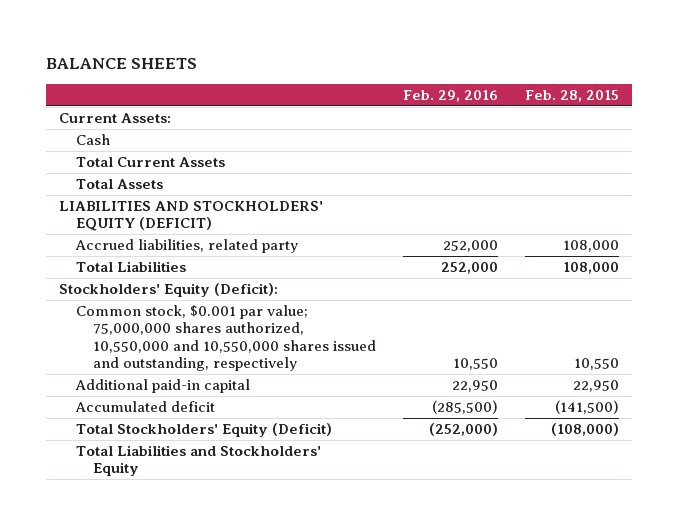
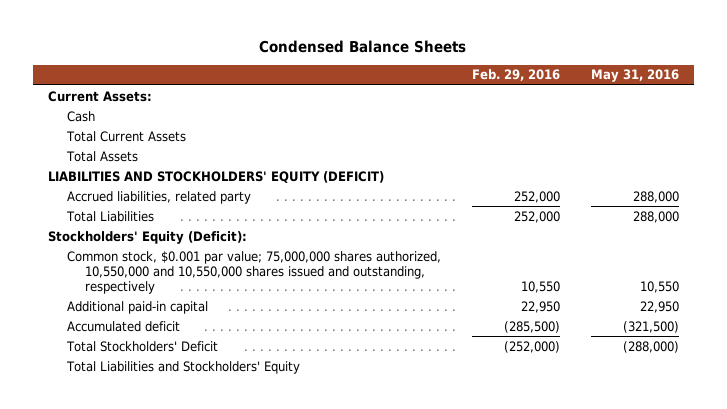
[45,57,197,69] BALANCE SHEETS -> [259,40,467,54] Condensed Balance Sheets
[524,89,619,102] Feb. 28, 2015 -> none
none -> [590,69,679,83] May 31, 2016
[75,423,332,438] Total Stockholders' Equity (Deficit) -> [65,340,218,352] Total Stockholders' Deficit

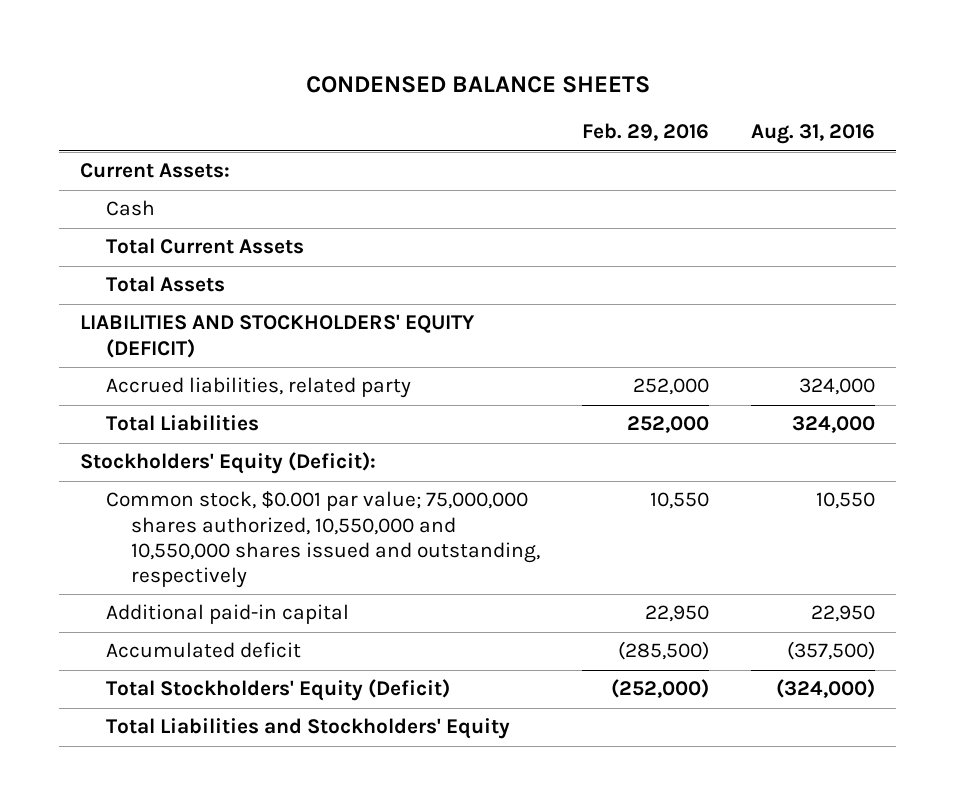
[259,40,467,54] Condensed Balance Sheets -> [305,75,650,93] CONDENSED BALANCE SHEETS
[590,69,679,83] May 31, 2016 -> none
none -> [750,124,875,145] Aug. 31, 2016
[65,340,218,352] Total Stockholders' Deficit -> [105,679,450,702] Total Stockholders' Equity (Deficit)

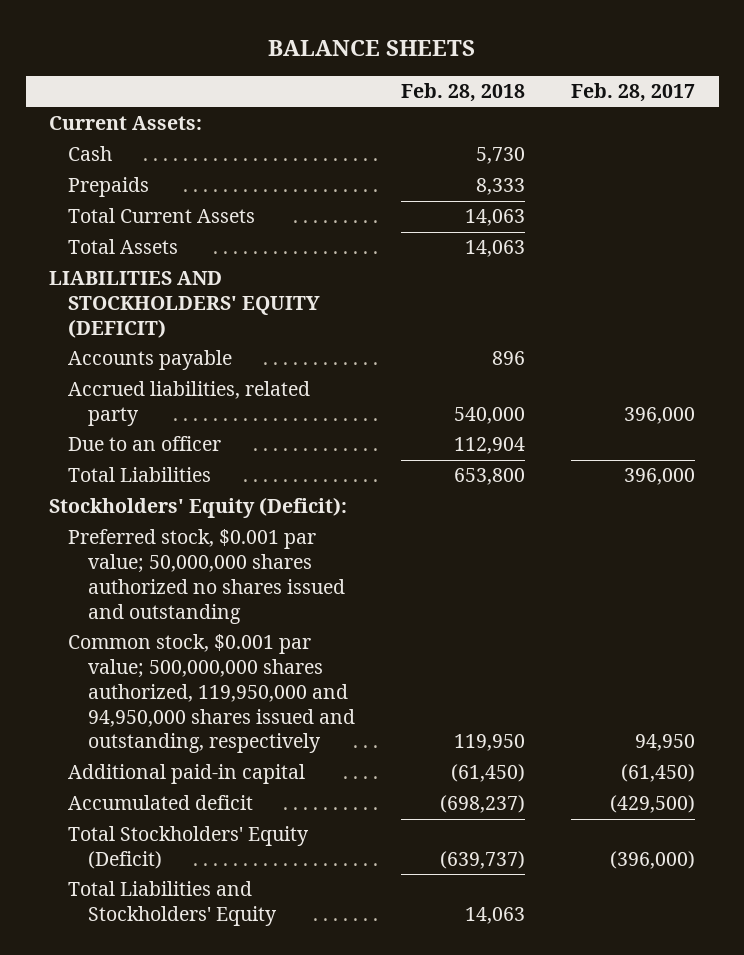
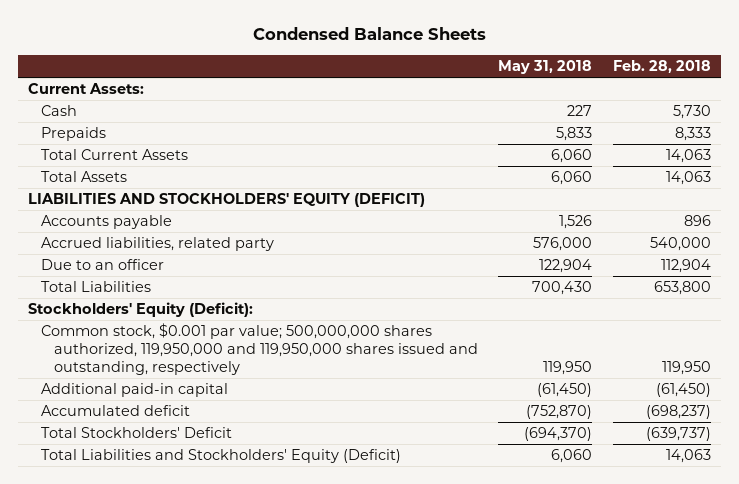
[268,40,476,57] BALANCE SHEETS -> [252,27,486,41] Condensed Balance Sheets
[571,83,696,103] Feb. 28, 2017 -> none
none -> [498,60,593,75] May 31, 2018
[68,529,345,624] Preferred stock, $0.001 par value; 50,000,000 shares authorized no shares issued and outstanding -> none
[68,634,355,754] Common stock, $0.001 par value; 500,000,000 shares authorized, 119,950,000 and 94,950,000 shares issued and outstanding, respectively -> [40,323,478,375] Common stock, $0.001 par value; 500,000,000 shares authorized, 119,950,000 and 119,950,000 shares issued and outstanding, respectively
[68,826,310,870] Total Stockholders' Equity (Deficit) -> [40,427,232,439] Total Stockholders' Deficit
[68,881,277,927] Total Liabilities and Stockholders' Equity -> [40,449,401,464] Total Liabilities and Stockholders' Equity (Deficit)

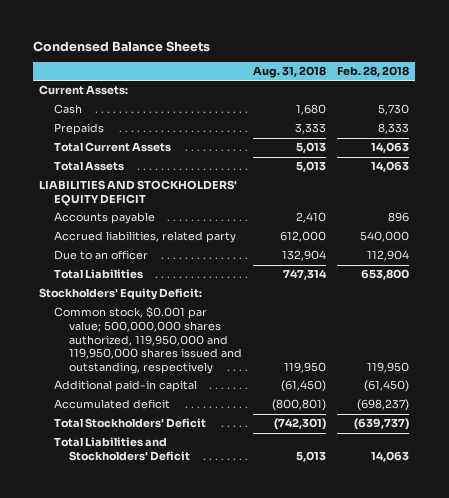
[498,60,593,75] May 31, 2018 -> none
none -> [253,66,327,79] Aug. 31, 2018
[28,193,426,208] LIABILITIES AND STOCKHOLDERS' EQUITY (DEFICIT) -> [39,180,238,207] LIABILITIES AND STOCKHOLDERS' EQUITY DEFICIT
[28,302,254,318] Stockholders' Equity (Deficit): -> [39,288,203,301] Stockholders' Equity Deficit:
[40,449,401,464] Total Liabilities and Stockholders' Equity (Deficit) -> [54,437,190,462] Total Liabilities and Stockholders' Deficit

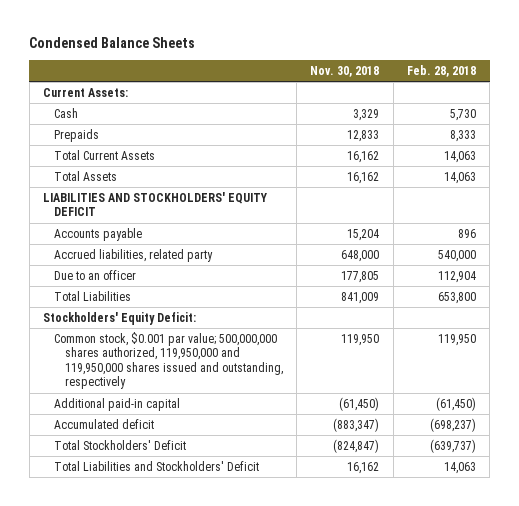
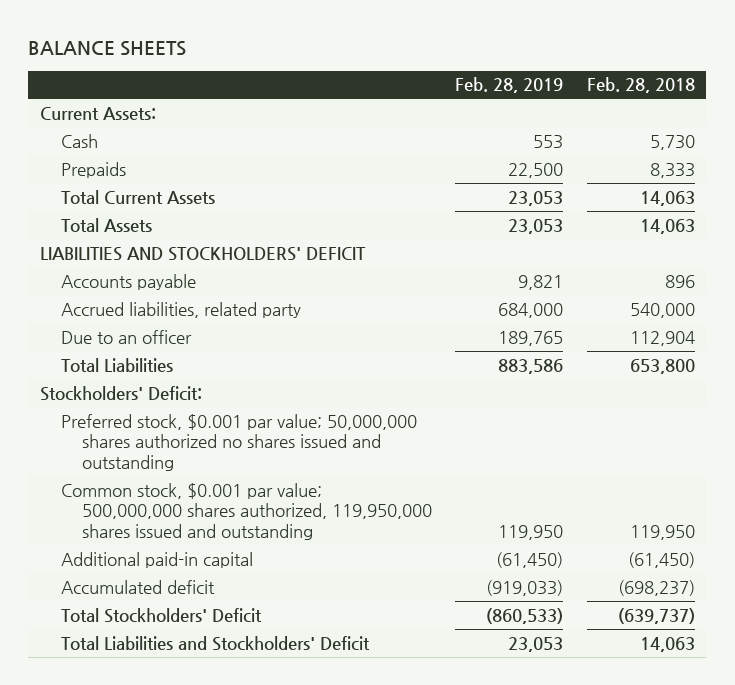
[29,36,196,48] Condensed Balance Sheets -> [28,41,187,57] BALANCE SHEETS
[310,65,380,77] Nov. 30, 2018 -> none
none -> [455,77,564,94] Feb. 28, 2019
[42,191,267,217] LIABILITIES AND STOCKHOLDERS' EQUITY DEFICIT -> [40,246,367,261] LIABILITIES AND STOCKHOLDERS' DEFICIT
[42,311,196,325] Stockholders' Equity Deficit: -> [40,385,203,401] Stockholders' Deficit:
none -> [60,413,417,471] Preferred stock, $0.001 par value; 50,000,000 shares authorized no shares issued and outstanding
[53,331,283,390] Common stock, $0.001 par value; 500,000,000 shares authorized, 119,950,000 and 119,950,000 shares issued and outstanding, respectively -> [60,482,432,540] Common stock, $0.001 par value; 500,000,000 shares authorized, 119,950,000 shares issued and outstanding

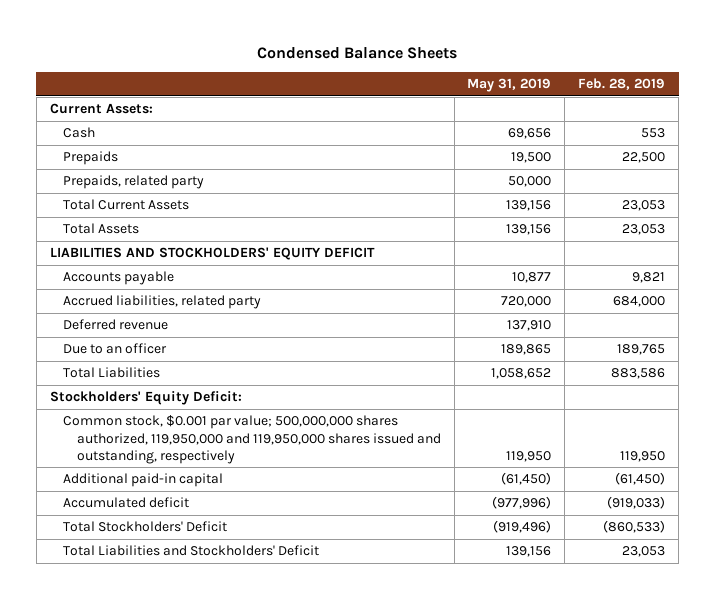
[28,41,187,57] BALANCE SHEETS -> [257,47,458,60] Condensed Balance Sheets
[586,77,695,94] Feb. 28, 2018 -> none
none -> [467,78,552,93] May 31, 2019
none -> [63,175,205,190] Prepaids, related party
[40,246,367,261] LIABILITIES AND STOCKHOLDERS' DEFICIT -> [49,247,375,261] LIABILITIES AND STOCKHOLDERS' EQUITY DEFICIT
none -> [63,319,169,331] Deferred revenue
[60,413,417,471] Preferred stock, $0.001 par value; 50,000,000 shares authorized no shares issued and outstanding -> none
[40,385,203,401] Stockholders' Deficit: -> [49,391,242,406] Stockholders' Equity Deficit:
[60,482,432,540] Common stock, $0.001 par value; 500,000,000 shares authorized, 119,950,000 shares issued and outstanding -> [63,415,441,464] Common stock, $0.001 par value; 500,000,000 shares authorized, 119,950,000 and 119,950,000 shares issued and outstanding, respectively

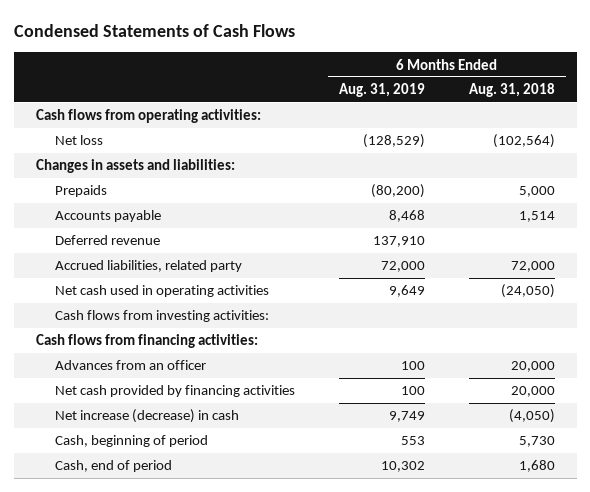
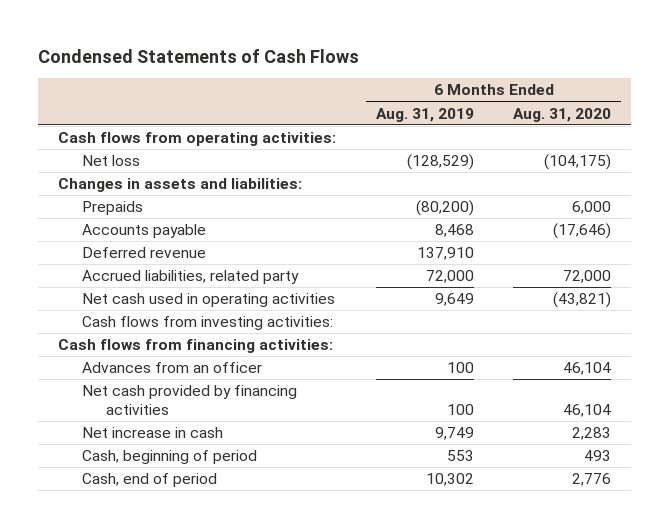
[468,83,555,98] Aug. 31, 2018 -> none
none -> [513,107,612,122] Aug. 31, 2020
[54,409,239,424] Net increase (decrease) in cash -> [82,427,224,439] Net increase in cash

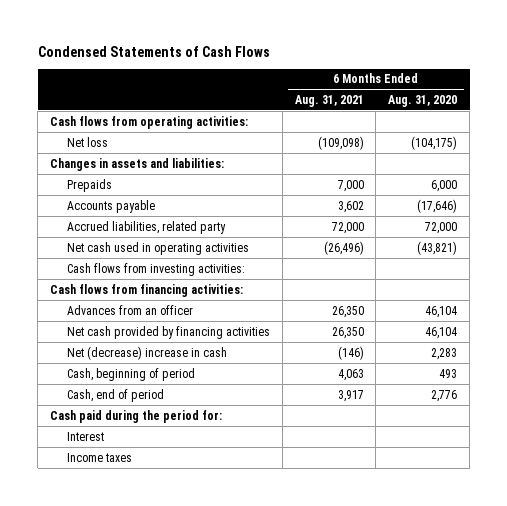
[375,107,474,122] Aug. 31, 2019 -> none
none -> [294,94,364,107] Aug. 31, 2021
[82,247,207,259] Deferred revenue -> none
[82,427,224,439] Net increase in cash -> [66,345,227,360] Net (decrease) increase in cash
none -> [50,409,223,423] Cash paid during the period for:
none -> [66,431,104,441] Interest
none -> [66,452,132,462] Income taxes

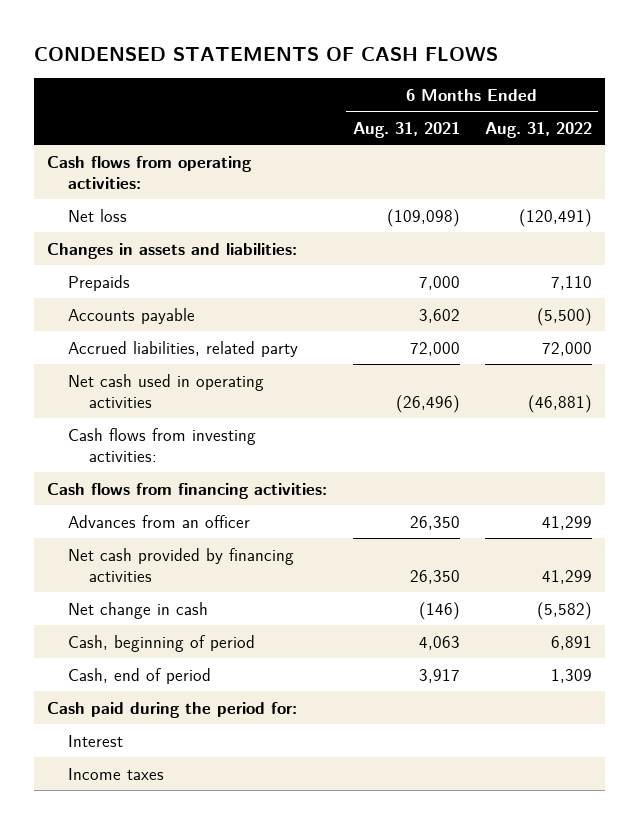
[37,45,270,57] Condensed Statements of Cash Flows -> [34,47,499,62] CONDENSED STATEMENTS OF CASH FLOWS
[388,94,458,107] Aug. 31, 2020 -> none
none -> [485,121,593,138] Aug. 31, 2022
[66,345,227,360] Net (decrease) increase in cash -> [68,601,209,619] Net change in cash

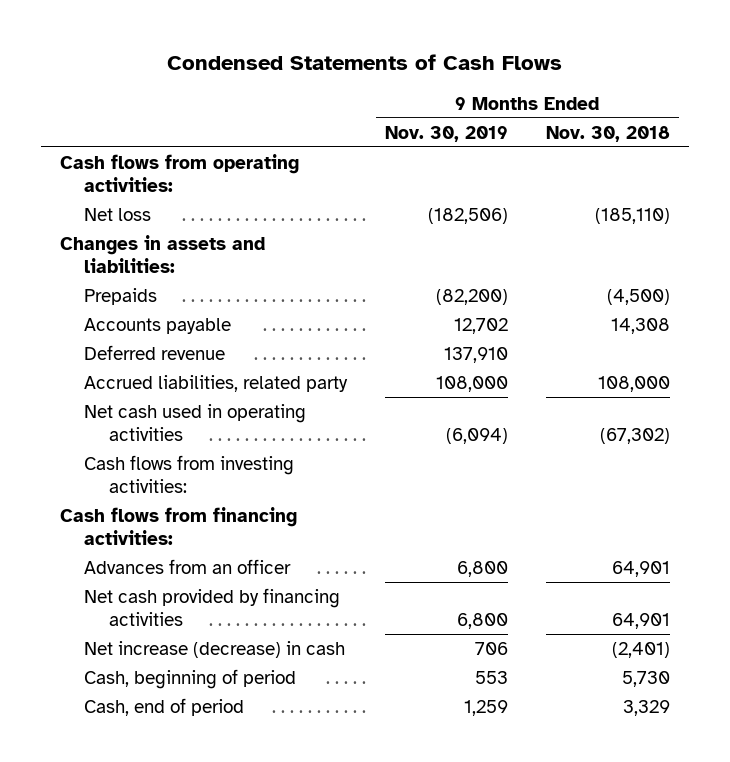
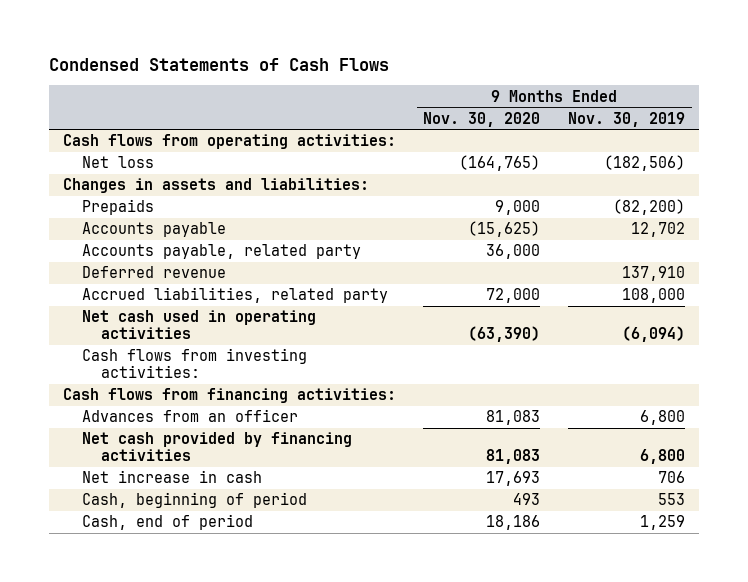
[545,125,670,142] Nov. 30, 2018 -> none
none -> [423,111,541,127] Nov. 30, 2020
none -> [82,244,362,260] Accounts payable, related party
[84,640,346,658] Net increase (decrease) in cash -> [82,470,263,484] Net increase in cash

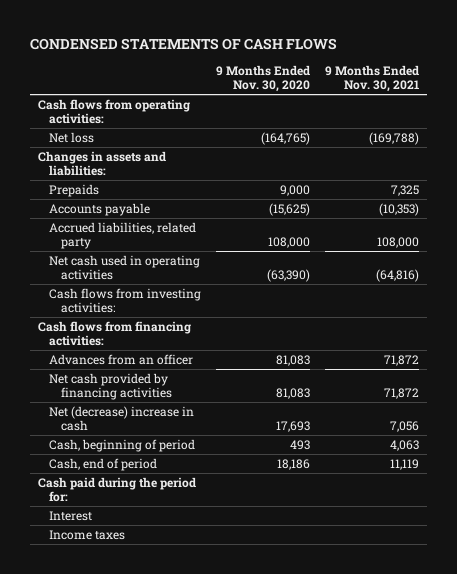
[48,58,389,72] Condensed Statements of Cash Flows -> [30,37,338,50] CONDENSED STATEMENTS OF CASH FLOWS
[568,111,686,127] Nov. 30, 2019 -> none
none -> [325,64,420,93] 9 Months Ended Nov. 30, 2021
[82,244,362,260] Accounts payable, related party -> none
[82,266,227,279] Deferred revenue -> none
[486,288,541,304] 72,000 -> [268,237,311,249] 108,000
[82,470,263,484] Net increase in cash -> [49,405,195,432] Net (decrease) increase in cash
none -> [37,476,196,503] Cash paid during the period for:
none -> [49,510,93,521] Interest
none -> [49,529,126,540] Income taxes

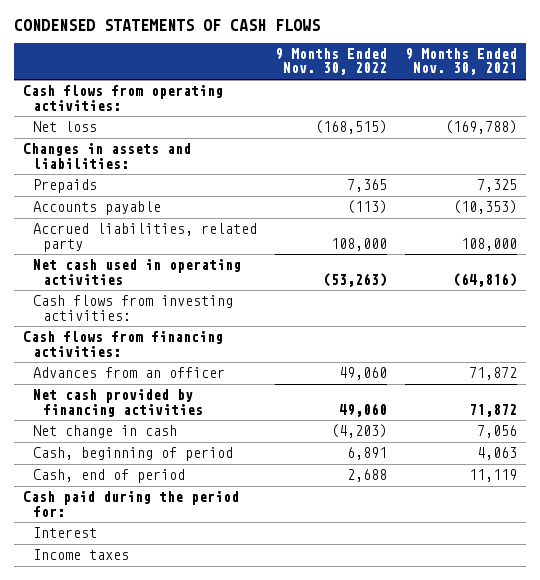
[216,64,311,93] 9 Months Ended Nov. 30, 2020 -> none
none -> [274,48,387,76] 9 Months Ended Nov. 30, 2022
[49,405,195,432] Net (decrease) increase in cash -> [32,425,177,439] Net change in cash

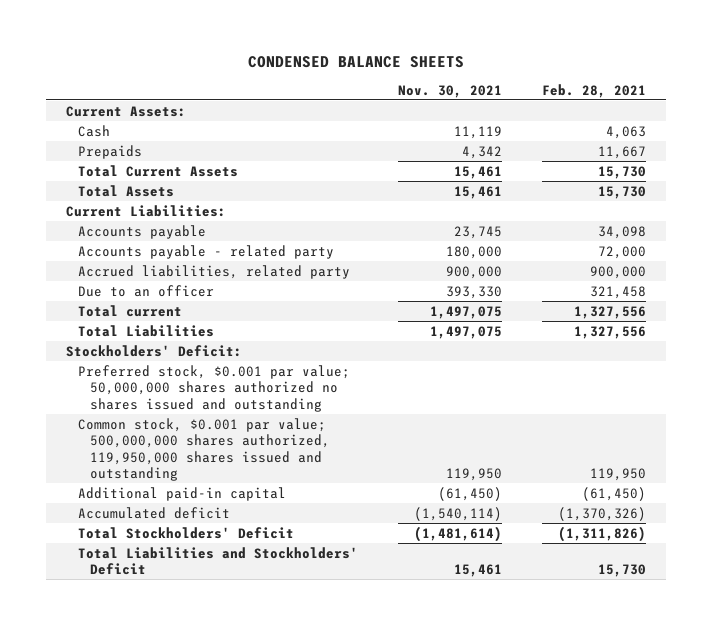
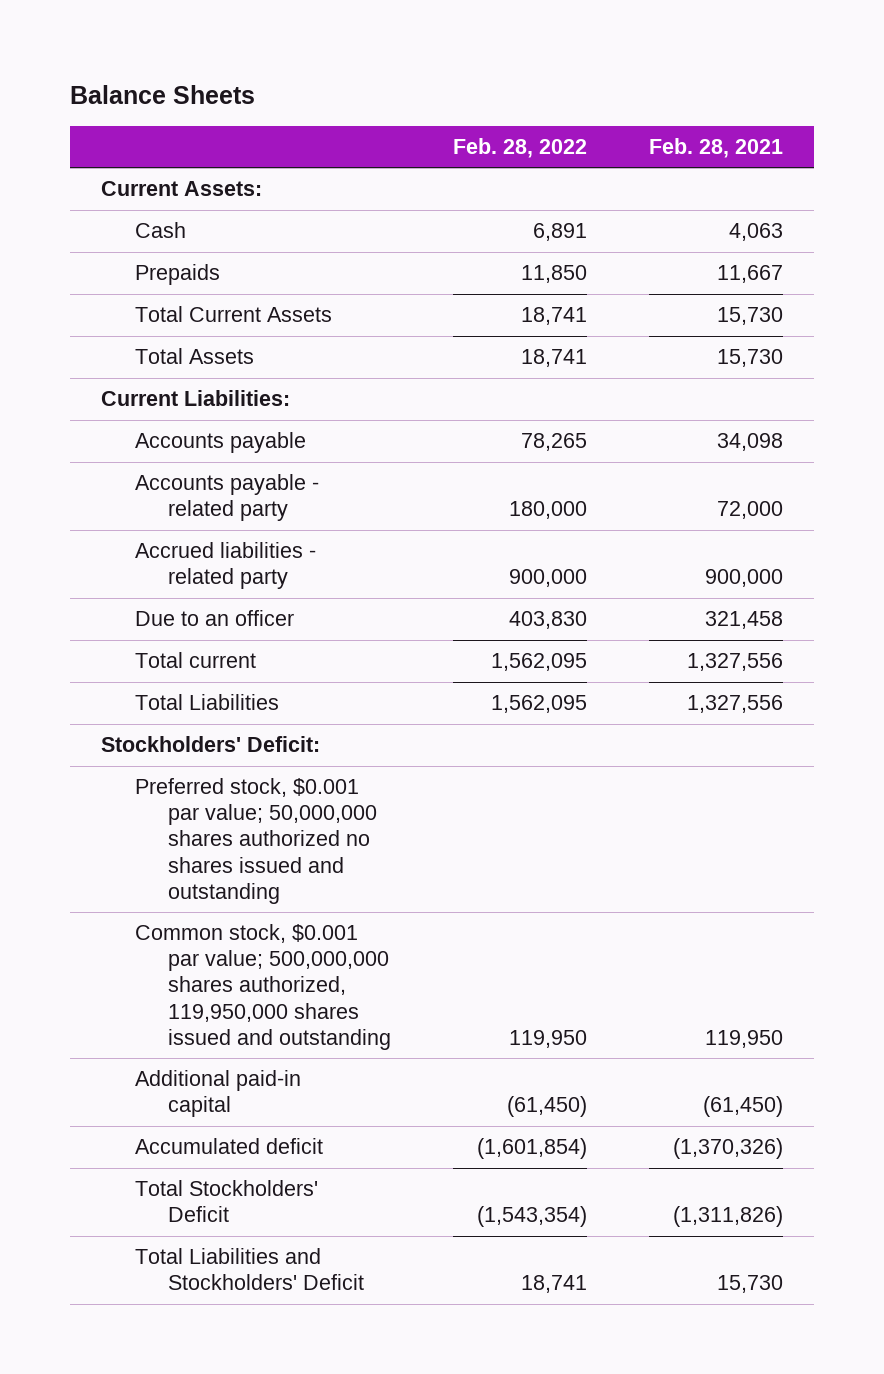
[247,55,464,68] CONDENSED BALANCE SHEETS -> [70,85,256,105] Balance Sheets
[397,84,502,98] Nov. 30, 2021 -> none
none -> [453,138,588,159] Feb. 28, 2022
[77,264,350,279] Accrued liabilities, related party -> [134,542,316,590] Accrued liabilities - related party

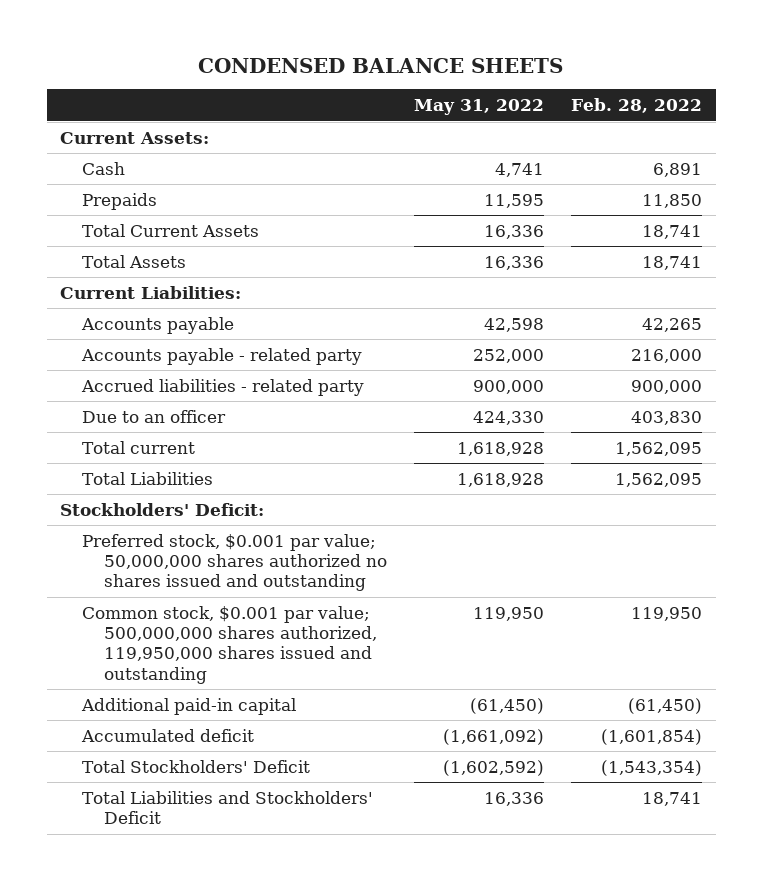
[70,85,256,105] Balance Sheets -> [198,57,564,73] CONDENSED BALANCE SHEETS
[649,138,784,159] Feb. 28, 2021 -> none
none -> [414,99,545,116] May 31, 2022
[521,433,588,452] 78,265 -> [642,317,703,332] 42,265
[509,501,588,520] 180,000 -> [631,348,703,363] 216,000

